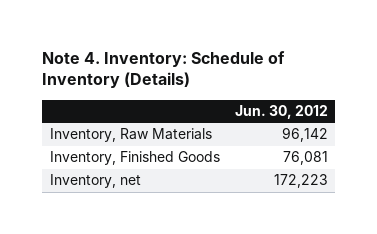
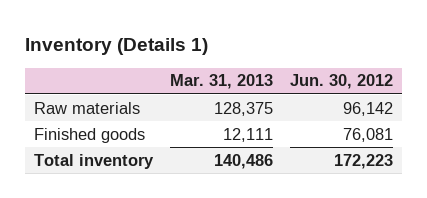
[41,50,285,89] Note 4. Inventory: Schedule of Inventory (Details) -> [25,37,209,55] Inventory (Details 1)
none -> [169,74,273,90] Mar. 31, 2013
[49,128,212,143] Inventory, Raw Materials -> [33,101,140,114] Raw materials
[49,151,220,166] Inventory, Finished Goods -> [33,127,145,143] Finished goods
[49,174,141,189] Inventory, net -> [33,153,154,169] Total inventory

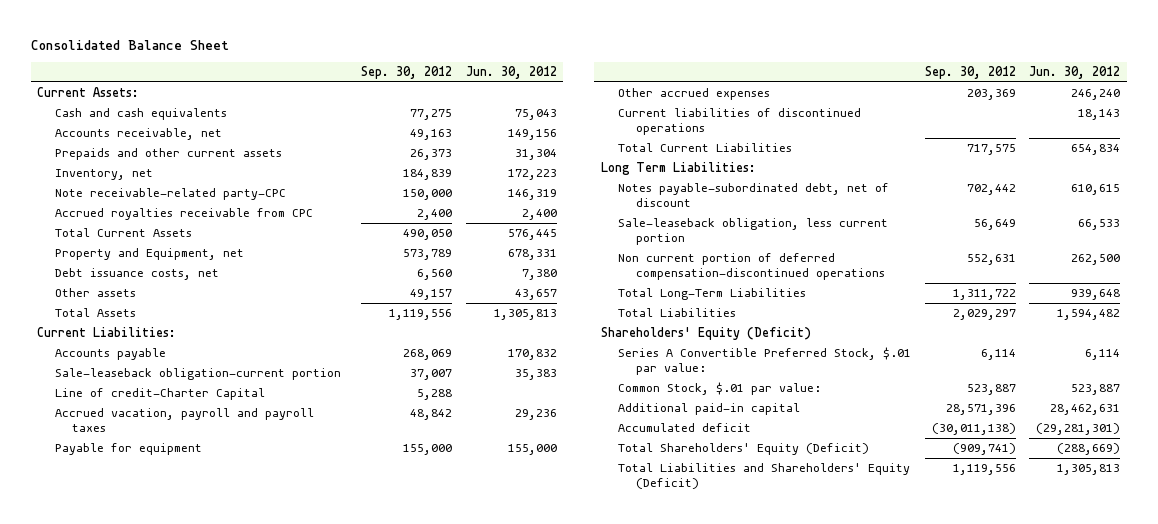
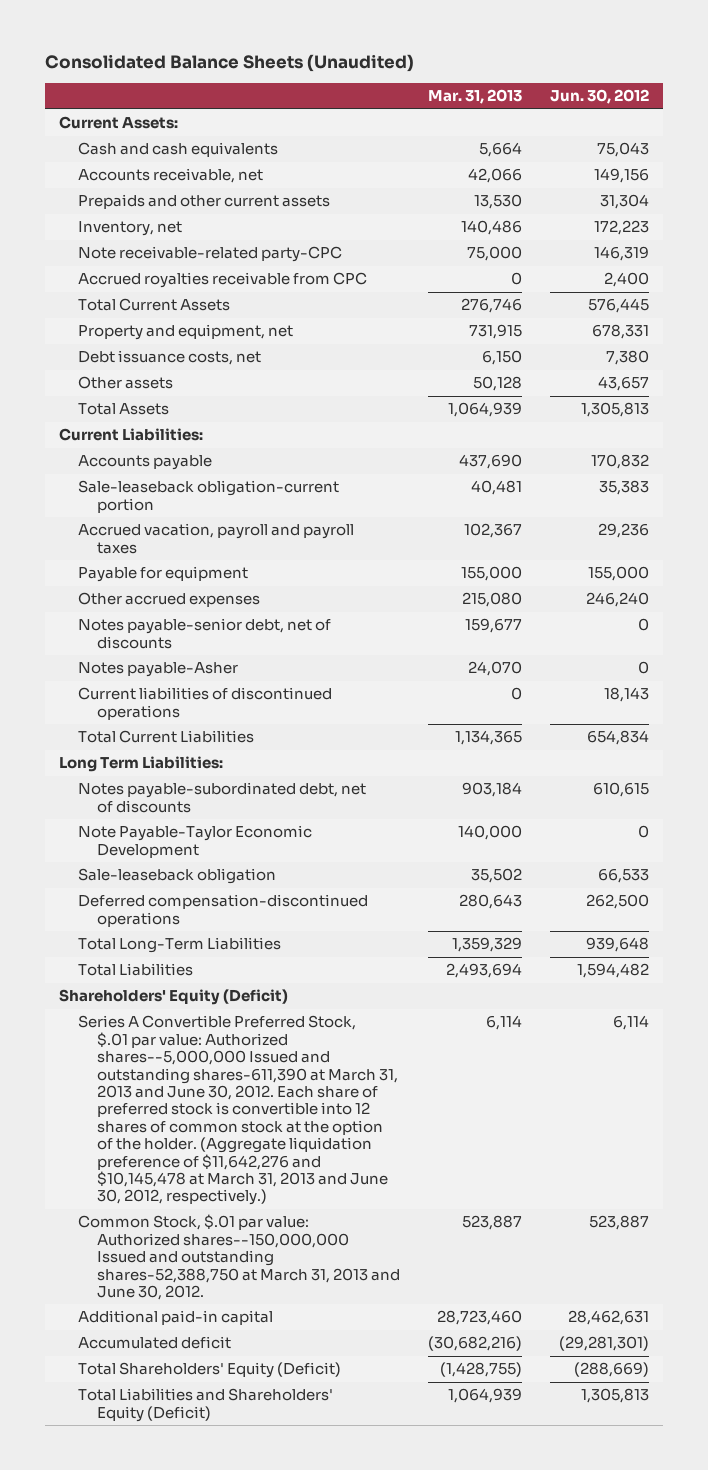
[30,39,229,50] Consolidated Balance Sheet -> [45,54,415,73] Consolidated Balance Sheets (Unaudited)
[361,66,453,80] Sep. 30, 2012 -> none
none -> [428,89,523,105] Mar. 31, 2013
[54,248,244,261] Property and Equipment, net -> [78,324,294,341] Property and equipment, net
[54,388,265,401] Line of credit-Charter Capital -> none
none -> [78,618,332,649] Notes payable-senior debt, net of discounts
none -> [78,662,239,678] Notes payable-Asher
[618,183,890,208] Notes payable-subordinated debt, net of discount -> [78,782,367,813] Notes payable-subordinated debt, net of discounts
none -> [78,825,313,858] Note Payable-Taylor Economic Development
[618,218,889,246] Sale-leaseback obligation, less current portion -> [78,868,277,885] Sale-leaseback obligation
[618,253,885,281] Non current portion of deferred compensation-discontinued operations -> [78,894,369,927] Deferred compensation-discontinued operations
[618,347,912,376] Series A Convertible Preferred Stock, $.01 par value: -> [78,1015,399,1206] Series A Convertible Preferred Stock, $.01 par value: Authorized shares--5,000,000 Issued and outstanding shares-611,390 at March 31, 2013 and June 30, 2012. Each share of preferred stock is convertible into 12 shares of common stock at the option of the holder. (Aggregate liquidation preference of $11,642,276 and $10,145,478 at March 31, 2013 and June 30, 2012, respectively.)
[618,382,822,396] Common Stock, $.01 par value: -> [78,1214,401,1300] Common Stock, $.01 par value: Authorized shares--150,000,000 Issued and outstanding shares-52,388,750 at March 31, 2013 and June 30, 2012.

